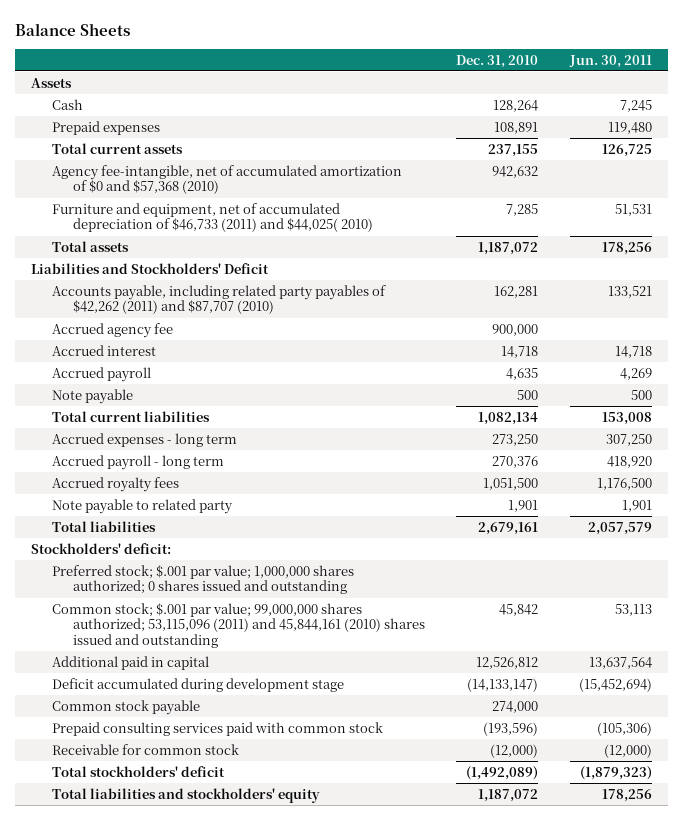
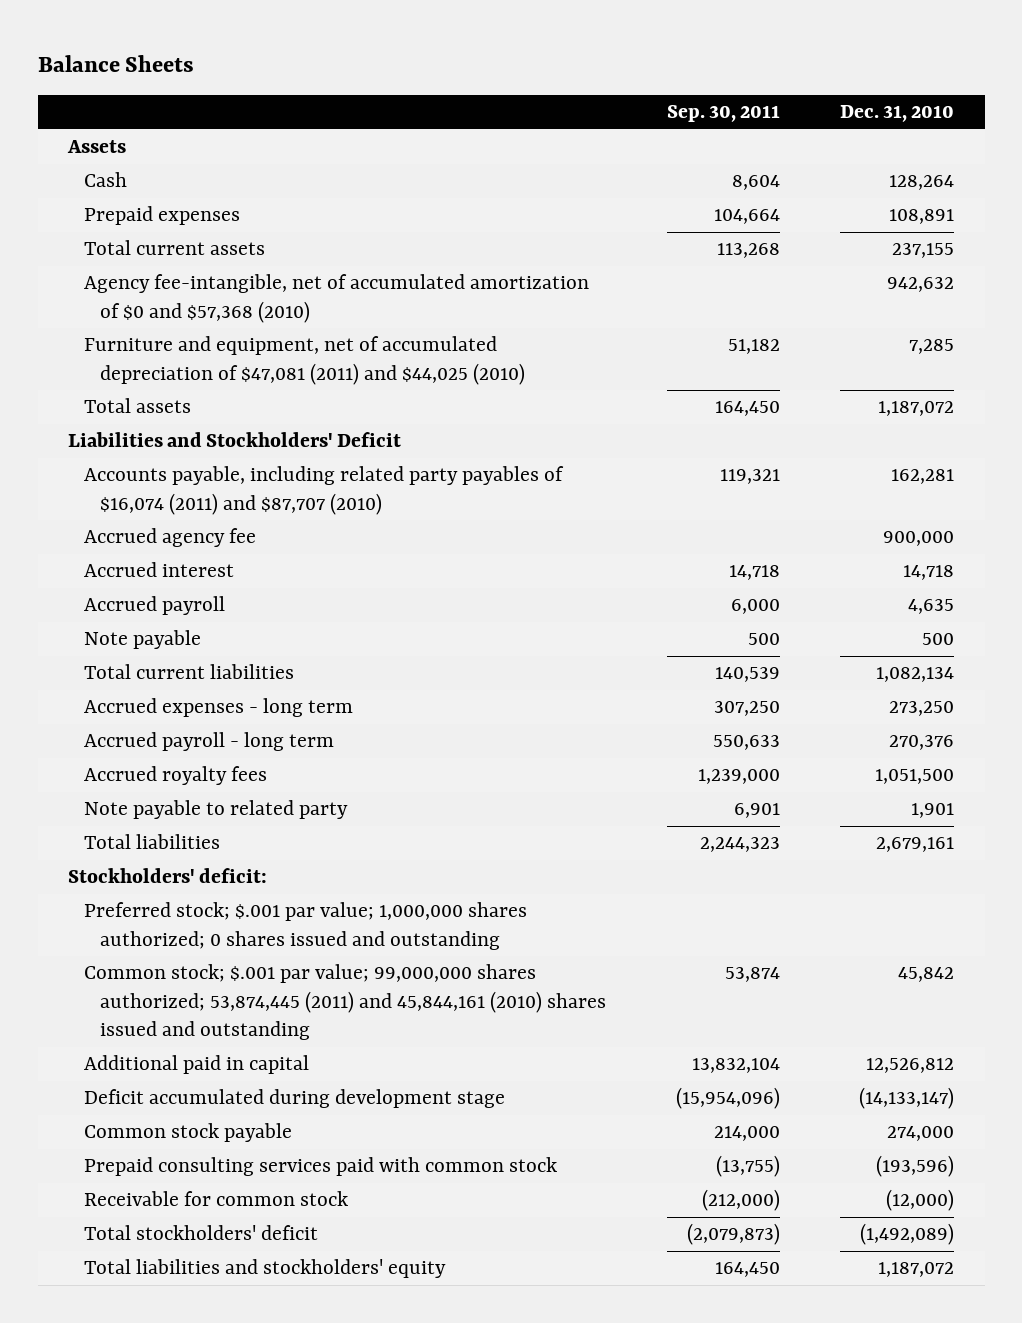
[568,54,652,68] Jun. 30, 2011 -> none
none -> [666,105,780,123] Sep. 30, 2011
[51,202,373,233] Furniture and equipment, net of accumulated depreciation of $46,733 (2011) and $44,025( 2010) -> [83,336,526,385] Furniture and equipment, net of accumulated depreciation of $47,081 (2011) and $44,025 (2010)
[51,284,386,315] Accounts payable, including related party payables of $42,262 (2011) and $87,707 (2010) -> [83,466,564,515] Accounts payable, including related party payables of $16,074 (2011) and $87,707 (2010)
[51,602,425,649] Common stock; $.001 par value; 99,000,000 shares authorized; 53,115,096 (2011) and 45,844,161 (2010) shares issued and outstanding -> [83,964,607,1040] Common stock; $.001 par value; 99,000,000 shares authorized; 53,874,445 (2011) and 45,844,161 (2010) shares issued and outstanding

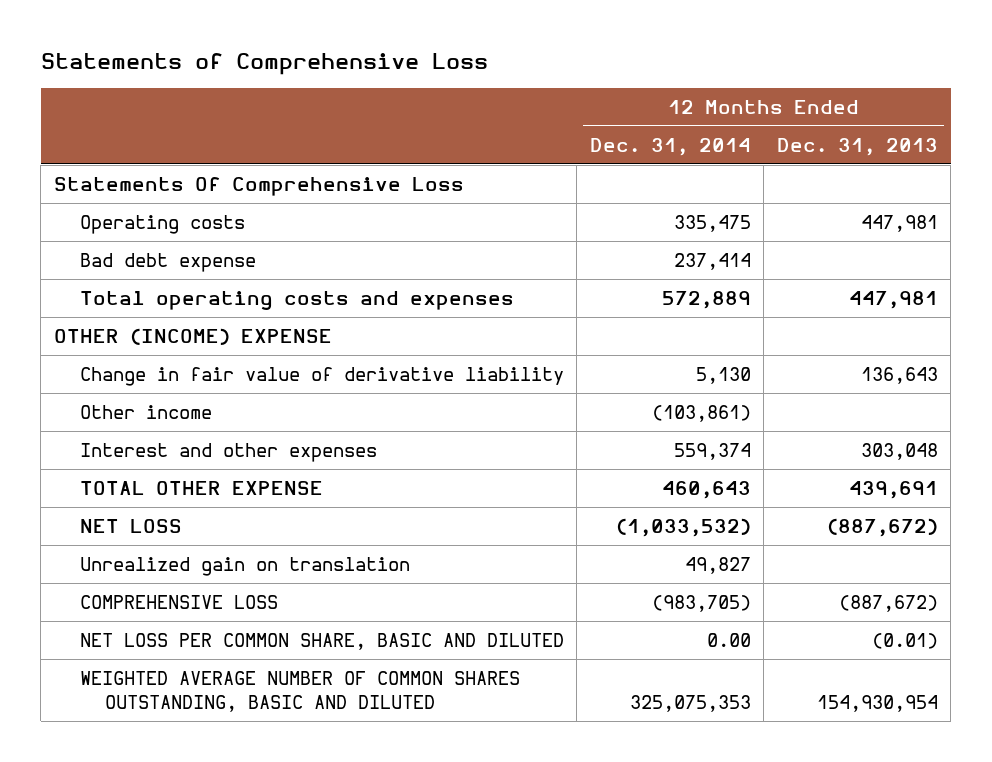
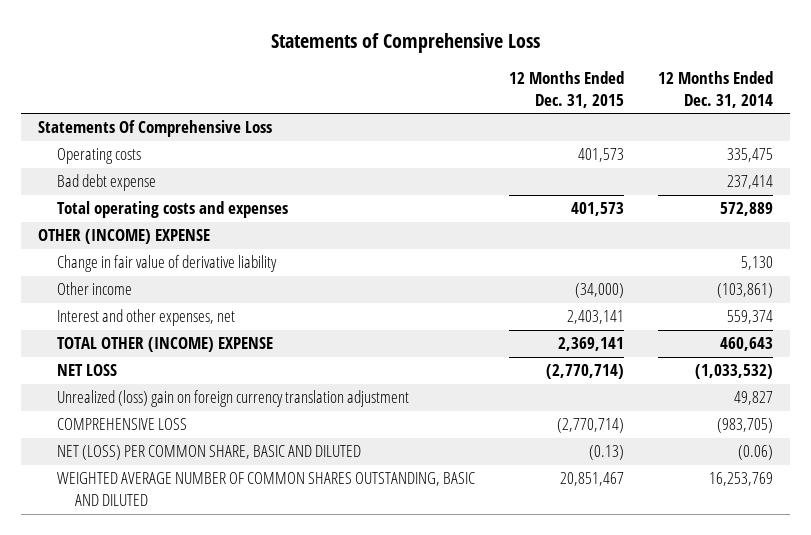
[776,137,938,156] Dec. 31, 2013 -> none
none -> [508,71,624,108] 12 Months Ended Dec. 31, 2015
[79,443,377,463] Interest and other expenses -> [56,309,235,327] Interest and other expenses, net
[79,481,323,496] TOTAL OTHER EXPENSE -> [56,337,273,353] TOTAL OTHER (INCOME) EXPENSE
[79,557,410,577] Unrealized gain on translation -> [56,390,409,408] Unrealized (loss) gain on foreign currency translation adjustment
[79,633,564,651] NET LOSS PER COMMON SHARE, BASIC AND DILUTED -> [56,445,361,461] NET (LOSS) PER COMMON SHARE, BASIC AND DILUTED
[706,633,751,648] 0.00 -> [737,445,773,461] (0.06)
[629,694,751,712] 325,075,353 -> [708,472,773,487] 16,253,769

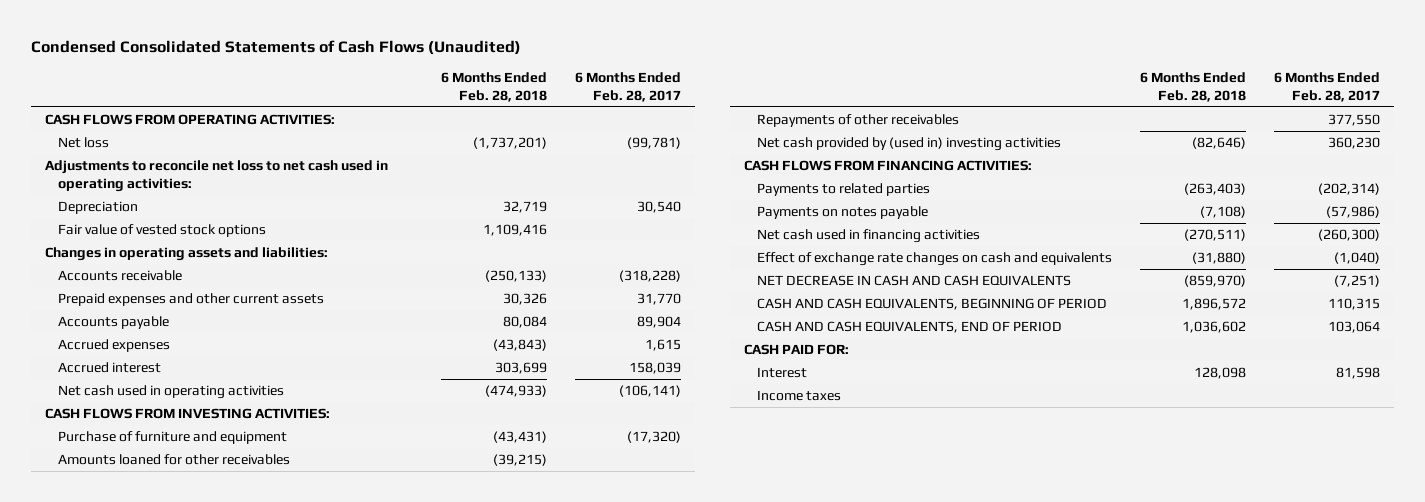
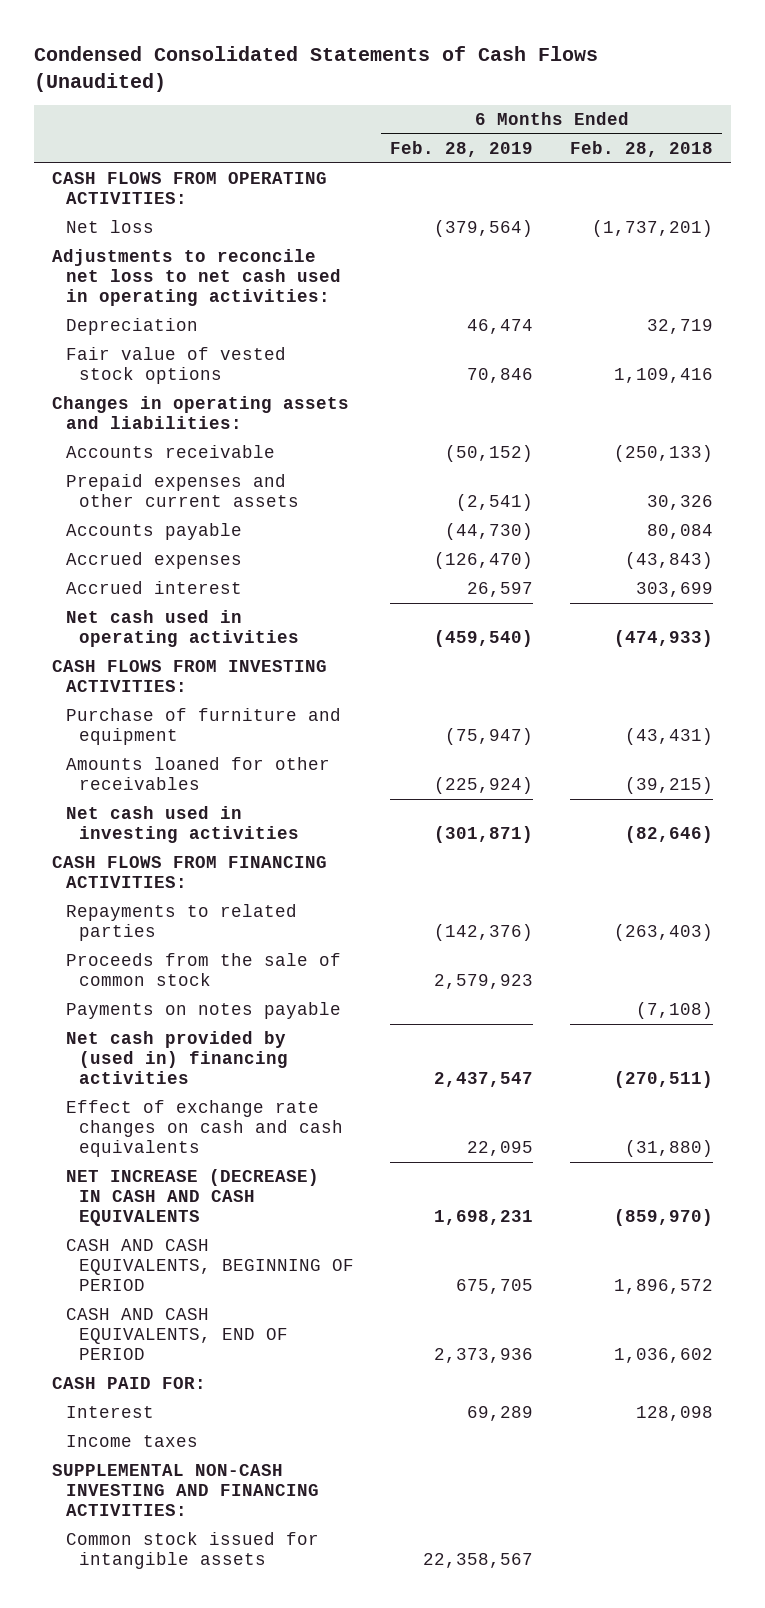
[575,72,682,102] 6 Months Ended Feb. 28, 2017 -> none
none -> [390,140,534,157] Feb. 28, 2019
[757,114,960,128] Repayments of other receivables -> none
[757,137,1062,152] Net cash provided by (used in) investing activities -> [65,806,300,844] Net cash used in investing activities
[757,183,931,197] Payments to related parties -> [65,904,297,942] Repayments to related parties
none -> [65,953,341,987] Proceeds from the sale of common stock
[757,229,981,244] Net cash used in financing activities -> [65,1031,289,1085] Net cash provided by (used in) financing activities
[757,252,1113,267] Effect of exchange rate changes on cash and equivalents -> [65,1100,344,1158] Effect of exchange rate changes on cash and cash equivalents
[757,275,1072,287] NET DECREASE IN CASH AND CASH EQUIVALENTS -> [65,1169,319,1227] NET INCREASE (DECREASE) IN CASH AND CASH EQUIVALENTS
none -> [52,1464,319,1517] SUPPLEMENTAL NON-CASH INVESTING AND FINANCING ACTIVITIES:
none -> [65,1532,319,1570] Common stock issued for intangible assets

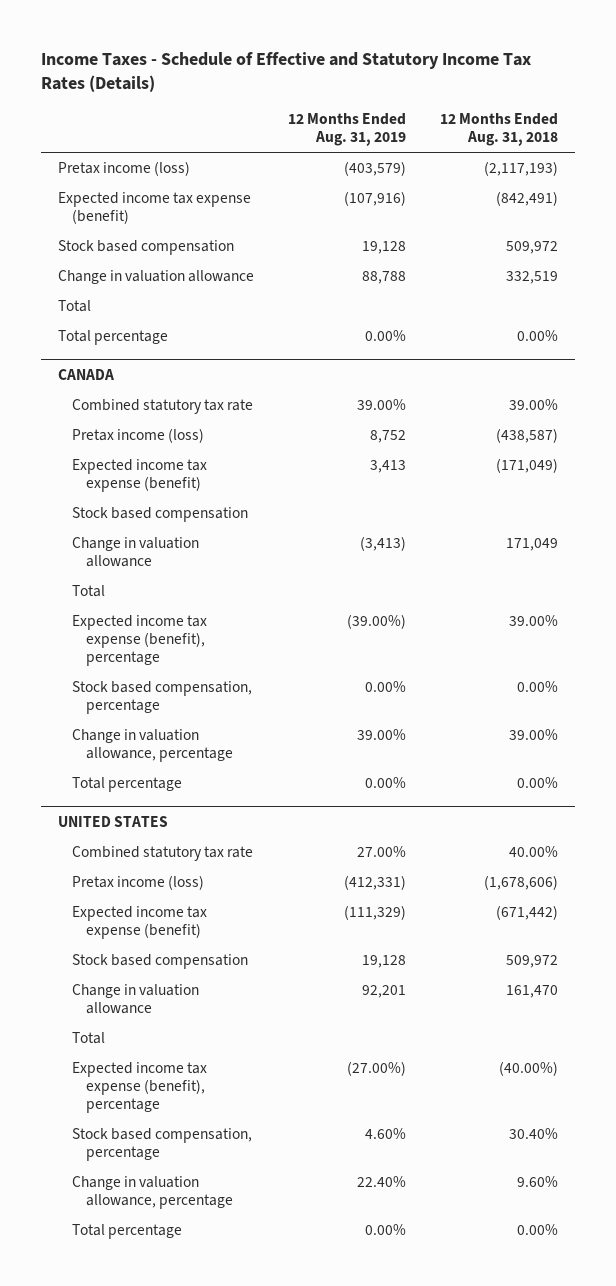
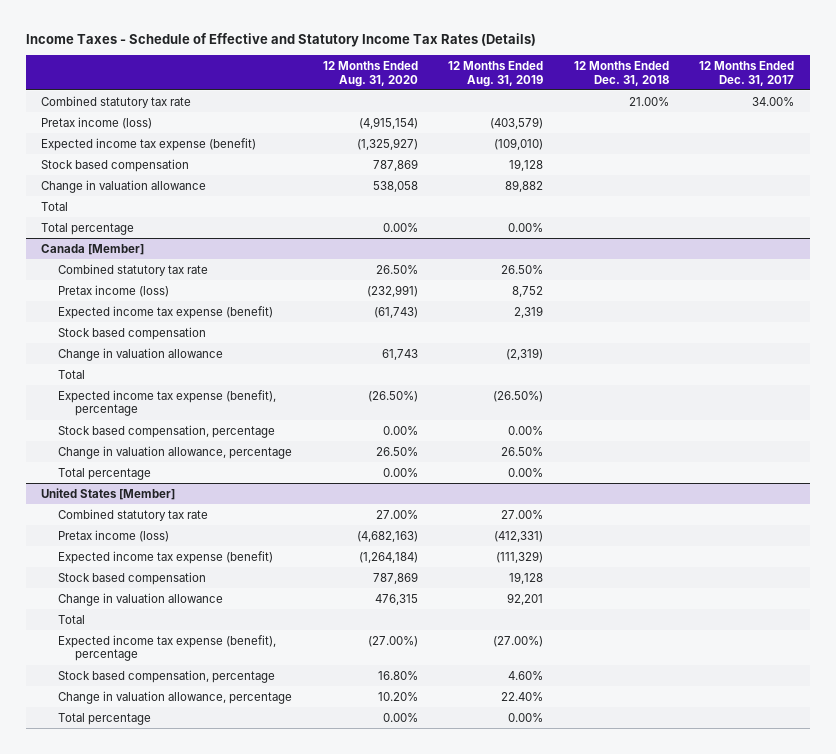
[440,113,559,147] 12 Months Ended Aug. 31, 2018 -> none
none -> [322,60,418,87] 12 Months Ended Aug. 31, 2020
none -> [573,60,669,86] 12 Months Ended Dec. 31, 2018
none -> [699,60,795,86] 12 Months Ended Dec. 31, 2017
none -> [41,95,192,108] Combined statutory tax rate
[343,191,406,207] (107,916) -> [494,137,544,150] (109,010)
[361,271,406,285] 88,788 -> [505,179,544,192] 89,882
[57,369,114,381] CANADA -> [41,243,145,255] Canada [Member]
[356,399,406,411] 39.00% -> [501,264,544,274] 26.50%
[369,460,406,474] 3,413 -> [514,305,544,318] 2,319
[359,536,406,552] (3,413) -> [506,347,544,360] (2,319)
[346,614,406,630] (39.00%) -> [493,390,544,402] (26.50%)
[356,729,406,741] 39.00% -> [501,446,544,456] 26.50%
[57,816,168,828] UNITED STATES -> [41,487,176,500] United States [Member]

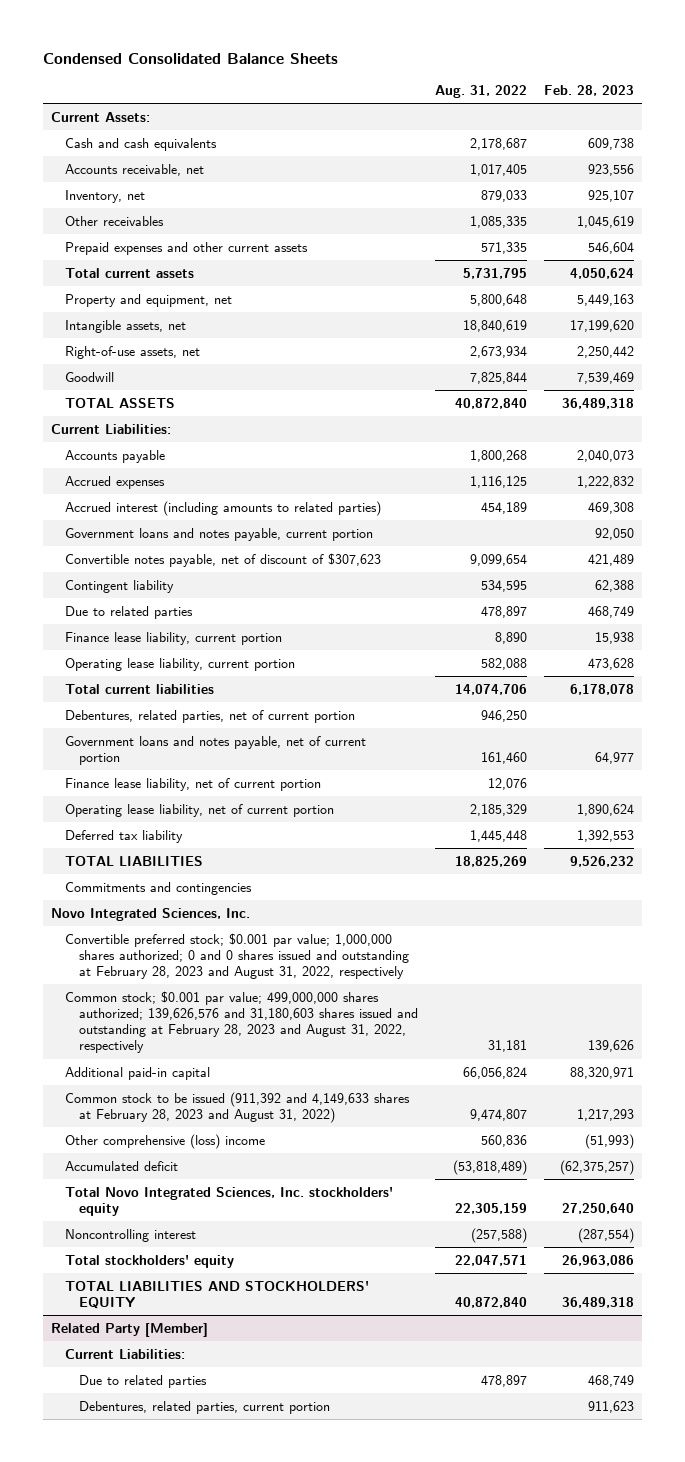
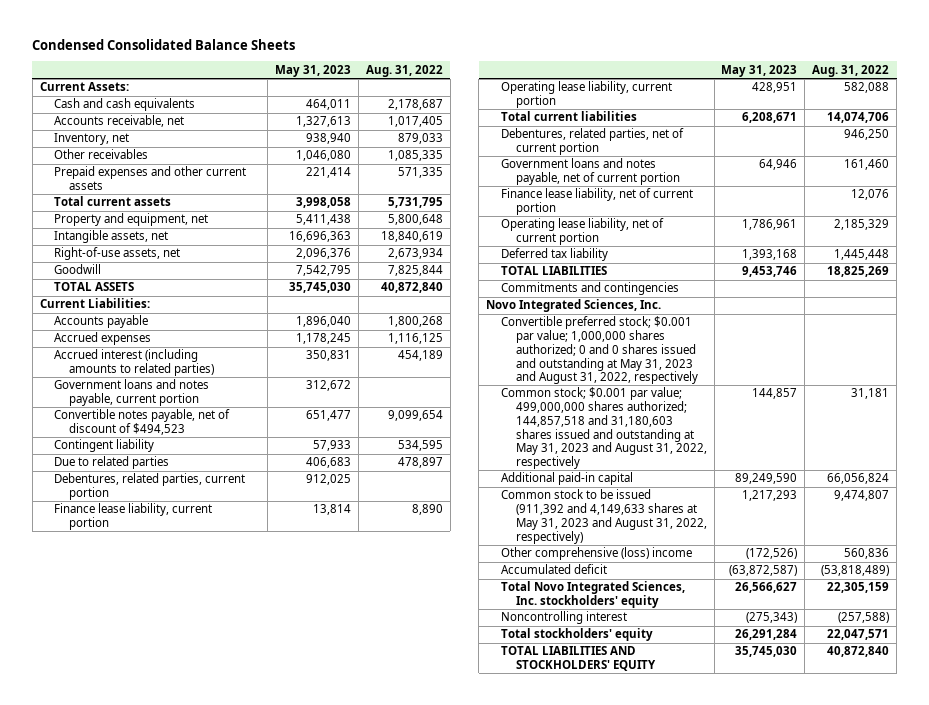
[543,84,634,96] Feb. 28, 2023 -> none
none -> [275,64,352,77] May 31, 2023
[65,552,382,567] Convertible notes payable, net of discount of $307,623 -> [54,409,231,436] Convertible notes payable, net of discount of $494,523
none -> [54,473,246,501] Debentures, related parties, current portion
[65,932,410,980] Convertible preferred stock; $0.001 par value; 1,000,000 shares authorized; 0 and 0 shares issued and outstanding at February 28, 2023 and August 31, 2022, respectively -> [500,316,698,385] Convertible preferred stock; $0.001 par value; 1,000,000 shares authorized; 0 and 0 shares issued and outstanding at May 31, 2023 and August 31, 2022, respectively
[65,990,419,1054] Common stock; $0.001 par value; 499,000,000 shares authorized; 139,626,576 and 31,180,603 shares issued and outstanding at February 28, 2023 and August 31, 2022, respectively -> [500,387,707,470] Common stock; $0.001 par value; 499,000,000 shares authorized; 144,857,518 and 31,180,603 shares issued and outstanding at May 31, 2023 and August 31, 2022, respectively
[65,1091,411,1123] Common stock to be issued (911,392 and 4,149,633 shares at February 28, 2023 and August 31, 2022) -> [500,489,707,544] Common stock to be issued (911,392 and 4,149,633 shares at May 31, 2023 and August 31, 2022, respectively)
[51,1322,209,1337] Related Party [Member] -> none
[65,1348,186,1359] Current Liabilities: -> none
[79,1374,208,1388] Due to related parties -> none
[79,1400,331,1414] Debentures, related parties, current portion -> none

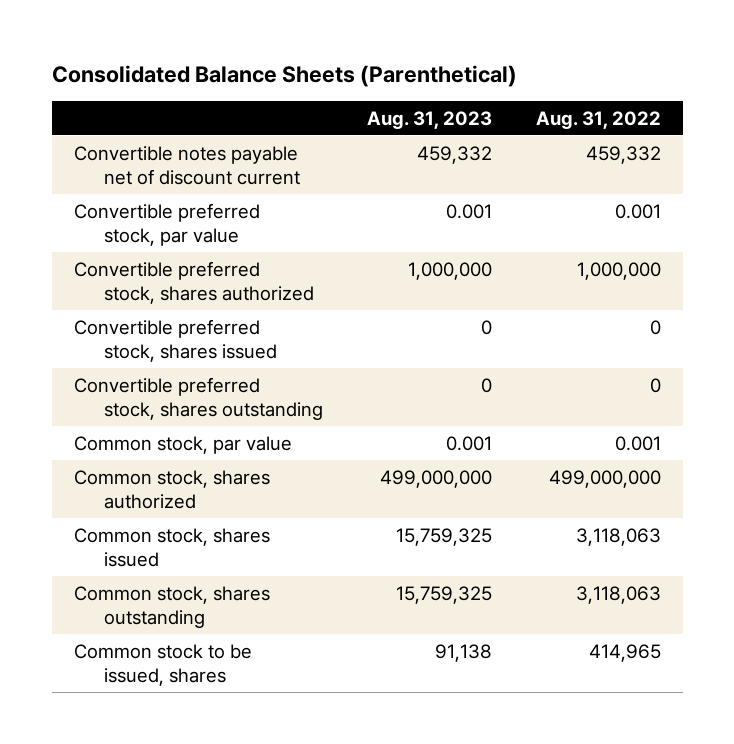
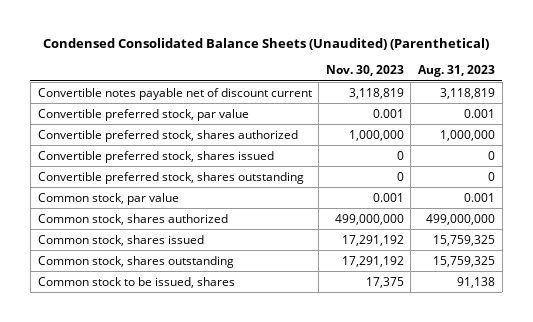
[51,64,517,87] Consolidated Balance Sheets (Parenthetical) -> [43,38,490,51] Condensed Consolidated Balance Sheets (Unaudited) (Parenthetical)
[535,110,661,129] Aug. 31, 2022 -> none
none -> [325,65,404,77] Nov. 30, 2023
[416,145,492,164] 459,332 -> [440,87,496,99] 3,118,819

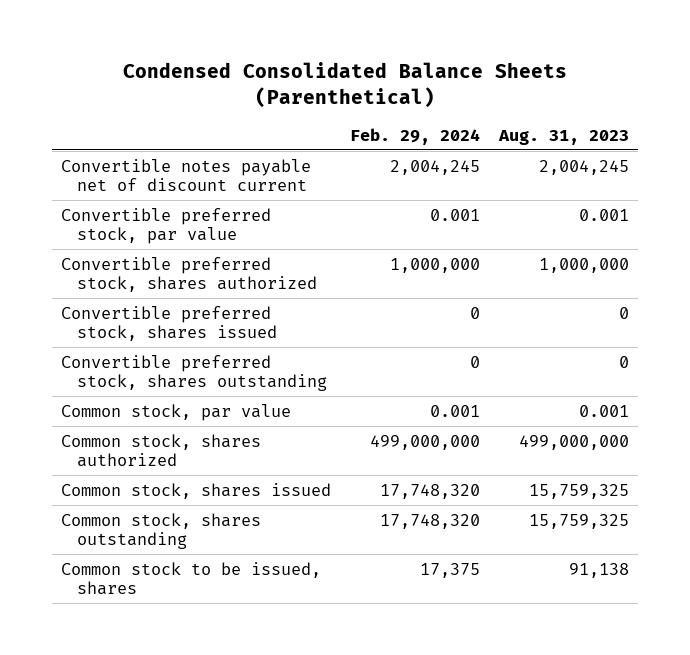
[43,38,490,51] Condensed Consolidated Balance Sheets (Unaudited) (Parenthetical) -> [123,61,568,108] Condensed Consolidated Balance Sheets (Parenthetical)
[325,65,404,77] Nov. 30, 2023 -> none
none -> [350,127,481,145] Feb. 29, 2024
[440,87,496,99] 3,118,819 -> [538,159,629,175] 2,004,245

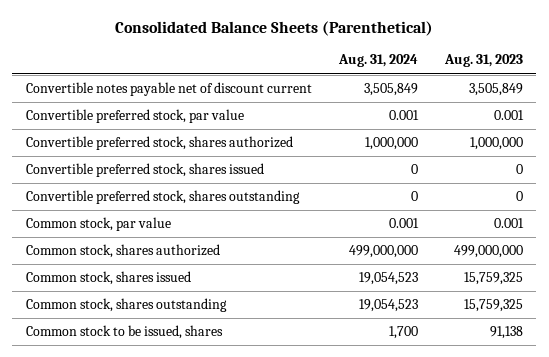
[123,61,568,108] Condensed Consolidated Balance Sheets (Parenthetical) -> [115,20,434,36] Consolidated Balance Sheets (Parenthetical)
[350,127,481,145] Feb. 29, 2024 -> none
none -> [337,54,418,68] Aug. 31, 2024
[538,159,629,175] 2,004,245 -> [468,83,523,97] 3,505,849

